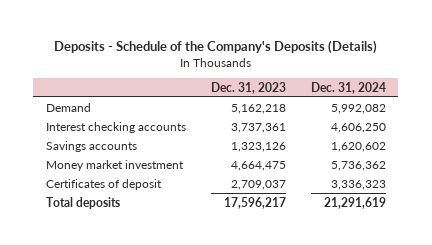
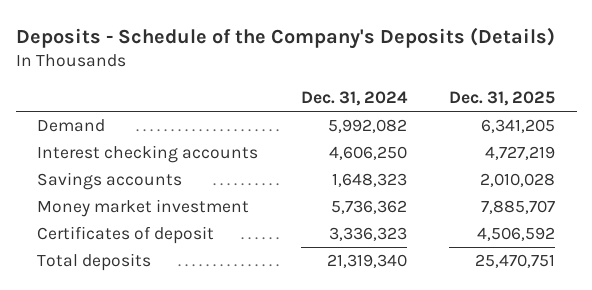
[210,81,286,94] Dec. 31, 2023 -> none
none -> [449,91,556,107] Dec. 31, 2025
[330,141,386,152] 1,620,602 -> [331,173,407,188] 1,648,323
[323,196,386,209] 21,291,619 -> [326,254,407,269] 21,319,340

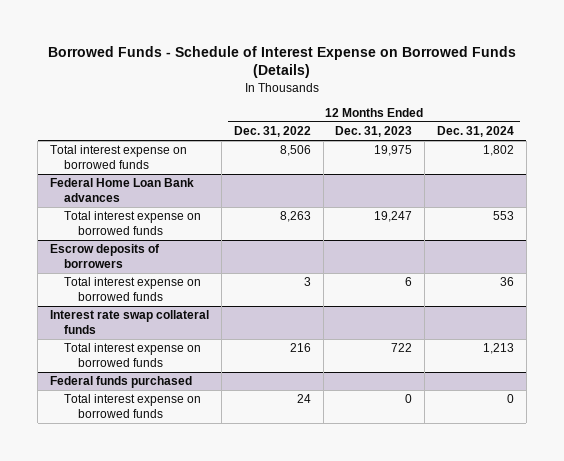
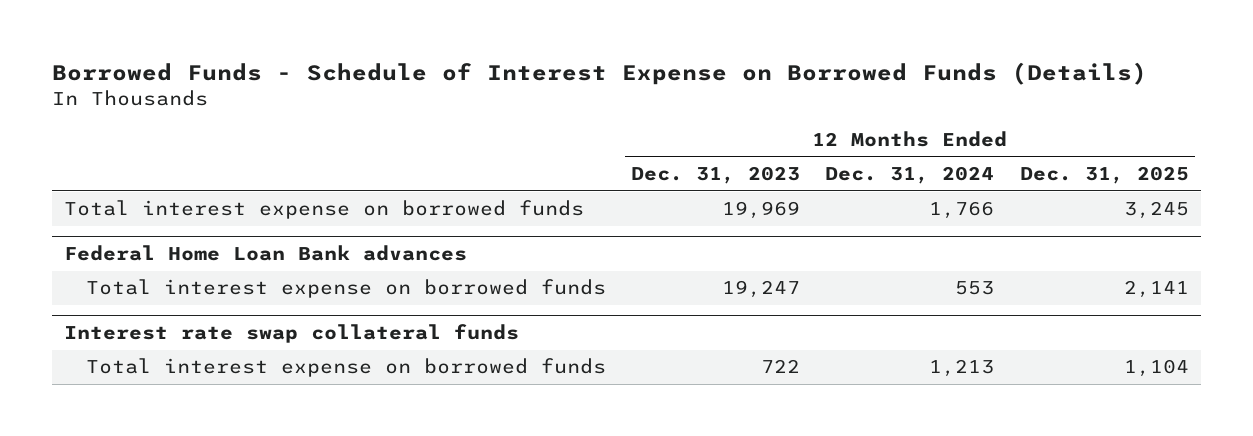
[233,126,311,138] Dec. 31, 2022 -> none
none -> [1019,166,1189,185] Dec. 31, 2025
[374,145,413,157] 19,975 -> [722,201,801,220] 19,969
[483,145,515,157] 1,802 -> [929,201,995,220] 1,766
[50,244,161,269] Escrow deposits of borrowers -> none
[63,277,201,302] Total interest expense on borrowed funds -> none
[50,376,193,389] Federal funds purchased -> none
[63,394,201,419] Total interest expense on borrowed funds -> none

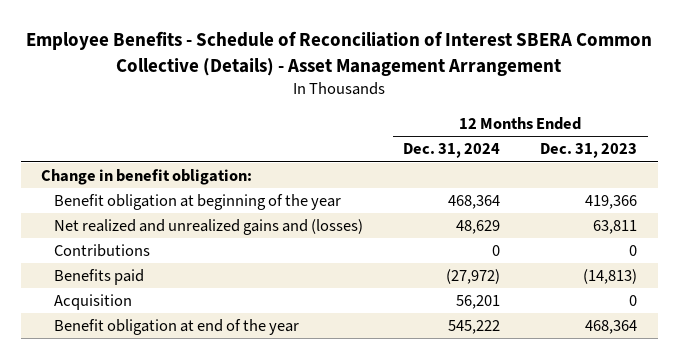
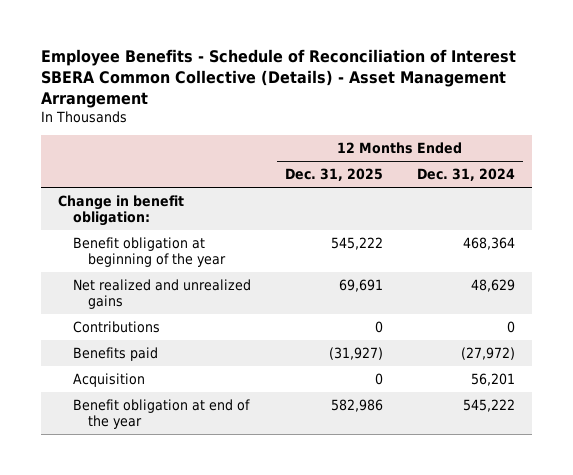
[540,143,638,159] Dec. 31, 2023 -> none
none -> [285,167,384,181] Dec. 31, 2025
[53,219,363,236] Net realized and unrealized gains and (losses) -> [73,278,252,310] Net realized and unrealized gains

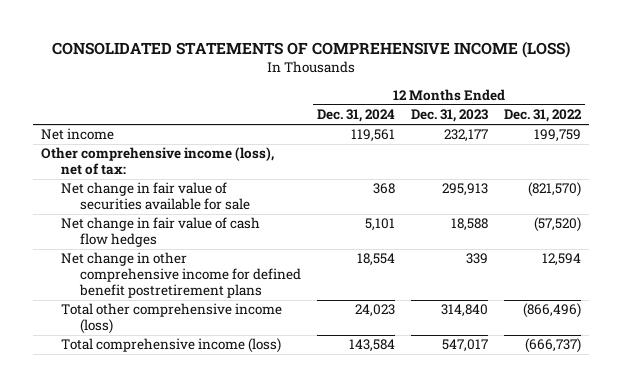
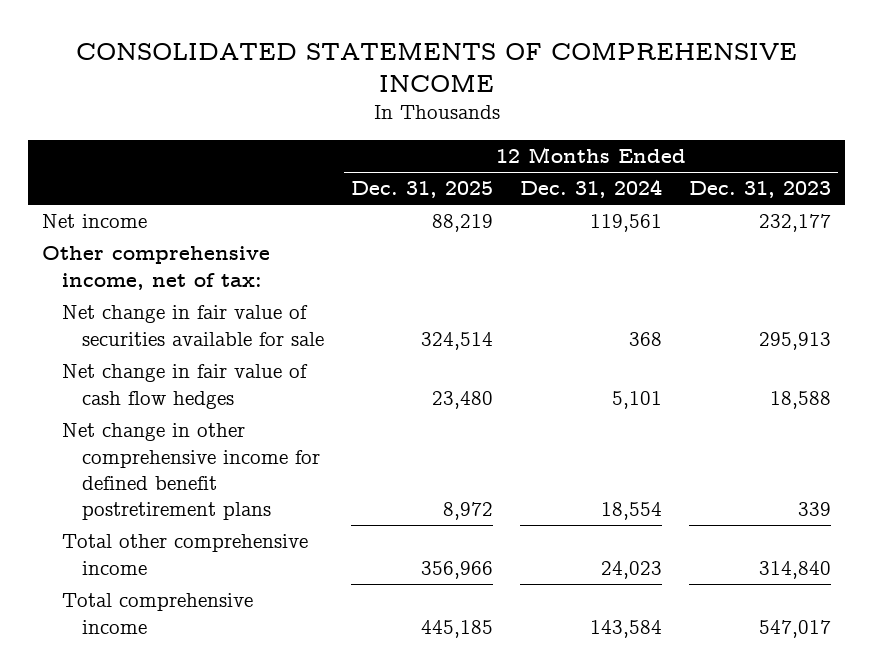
[52,41,571,59] CONSOLIDATED STATEMENTS OF COMPREHENSIVE INCOME (LOSS) -> [75,42,797,92] CONSOLIDATED STATEMENTS OF COMPREHENSIVE INCOME
[504,109,583,123] Dec. 31, 2022 -> none
none -> [350,181,493,199] Dec. 31, 2025
[41,147,275,176] Other comprehensive income (loss), net of tax: -> [42,246,271,290] Other comprehensive income, net of tax:
[60,303,282,335] Total other comprehensive income (loss) -> [61,534,308,575] Total other comprehensive income
[60,338,281,354] Total comprehensive income (loss) -> [61,593,253,634] Total comprehensive income

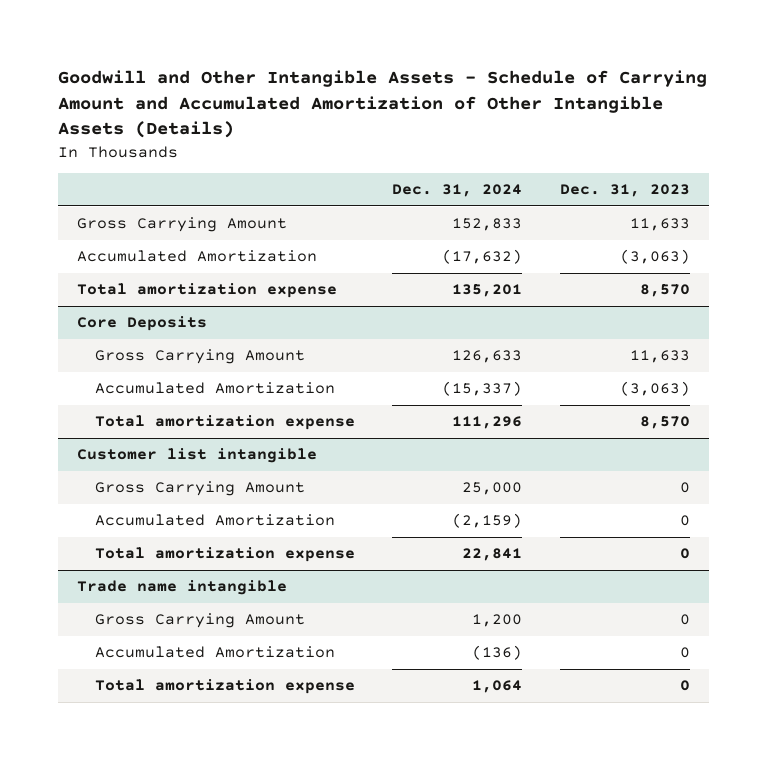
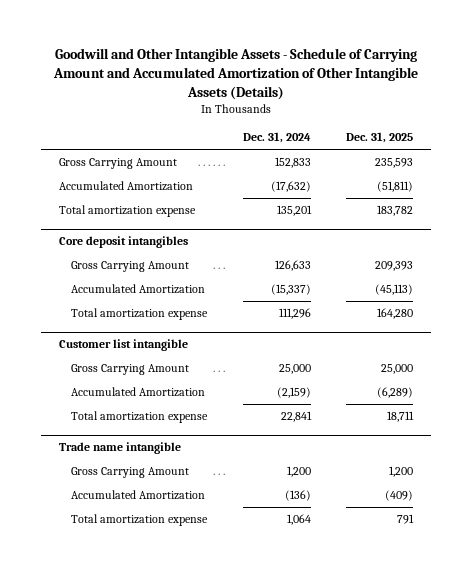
[560,184,691,198] Dec. 31, 2023 -> none
none -> [346,132,414,144] Dec. 31, 2025
[76,316,207,332] Core Deposits -> [58,236,188,249] Core deposit intangibles

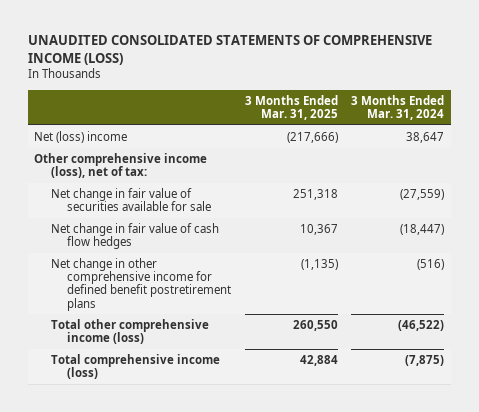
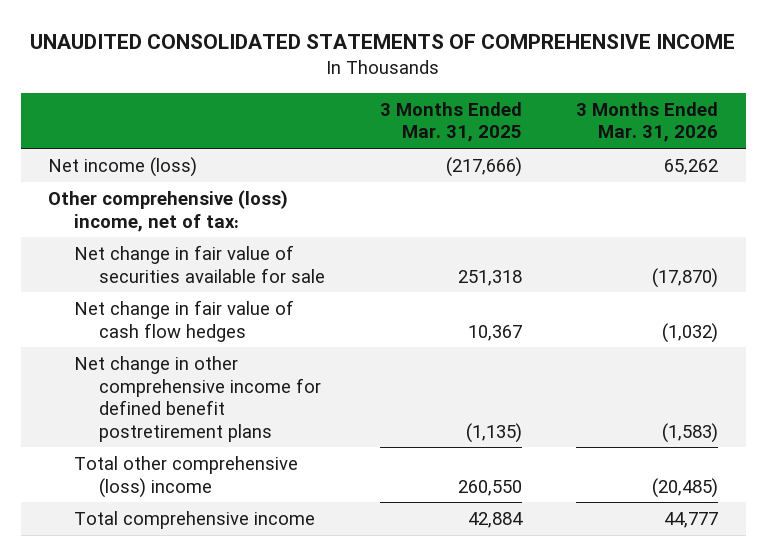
[27,35,432,66] UNAUDITED CONSOLIDATED STATEMENTS OF COMPREHENSIVE INCOME (LOSS) -> [30,34,736,50] UNAUDITED CONSOLIDATED STATEMENTS OF COMPREHENSIVE INCOME
[351,94,445,121] 3 Months Ended Mar. 31, 2024 -> none
none -> [576,101,719,143] 3 Months Ended Mar. 31, 2026
[34,130,128,143] Net (loss) income -> [48,157,198,178] Net income (loss)
[34,152,208,179] Other comprehensive income (loss), net of tax: -> [48,190,289,232] Other comprehensive (loss) income, net of tax:
[50,318,209,345] Total other comprehensive income (loss) -> [73,456,298,498] Total other comprehensive (loss) income
[50,353,220,380] Total comprehensive income (loss) -> [73,511,315,530] Total comprehensive income

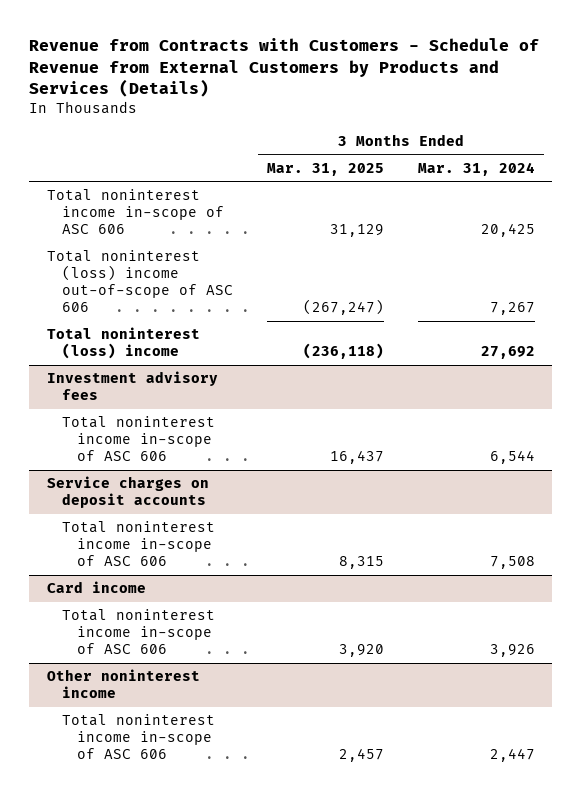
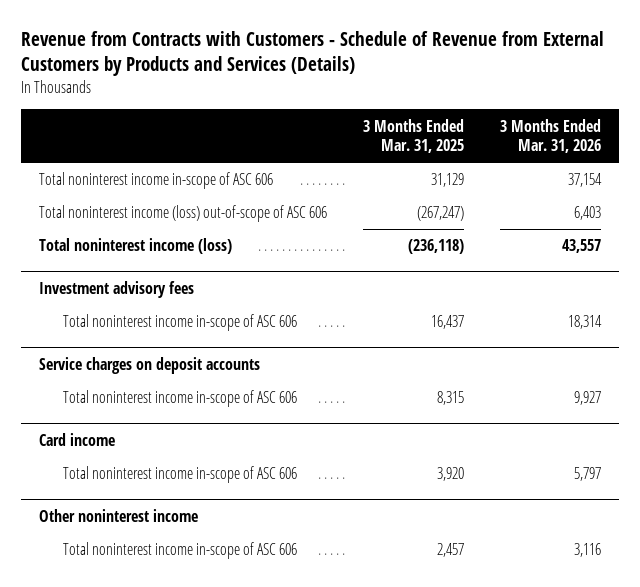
[418,161,536,176] Mar. 31, 2024 -> none
none -> [500,118,602,154] 3 Months Ended Mar. 31, 2026
[46,250,233,313] Total noninterest (loss) income out-of-scope of ASC 606 -> [39,205,328,223] Total noninterest income (loss) out-of-scope of ASC 606
[46,327,200,360] Total noninterest (loss) income -> [39,238,233,255] Total noninterest income (loss)

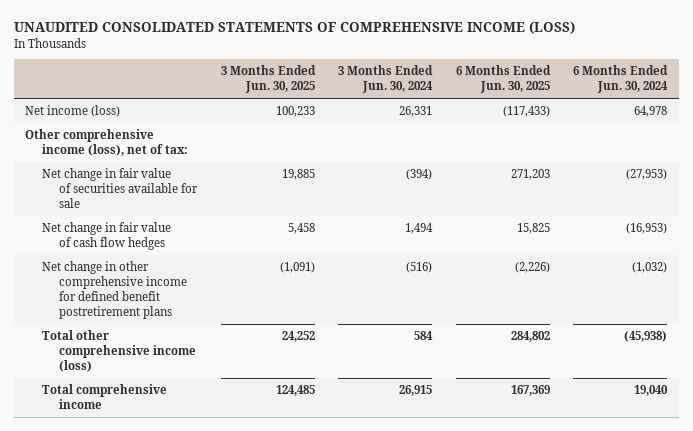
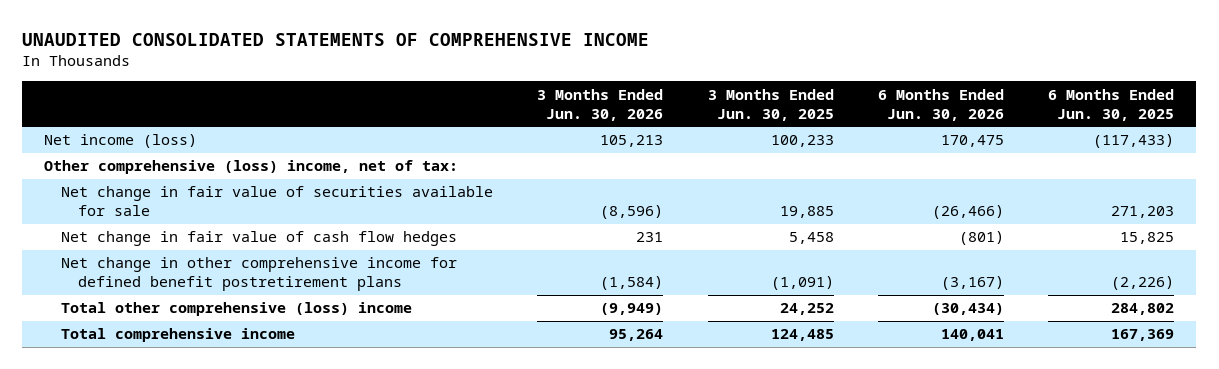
[13,20,575,34] UNAUDITED CONSOLIDATED STATEMENTS OF COMPREHENSIVE INCOME (LOSS) -> [22,32,650,46] UNAUDITED CONSOLIDATED STATEMENTS OF COMPREHENSIVE INCOME
[338,65,434,94] 3 Months Ended Jun. 30, 2024 -> none
[573,65,669,94] 6 Months Ended Jun. 30, 2024 -> none
none -> [537,88,664,121] 3 Months Ended Jun. 30, 2026
none -> [877,88,1004,121] 6 Months Ended Jun. 30, 2026
[25,129,189,157] Other comprehensive income (loss), net of tax: -> [44,160,459,175] Other comprehensive (loss) income, net of tax:
[42,330,197,372] Total other comprehensive income (loss) -> [61,302,413,317] Total other comprehensive (loss) income

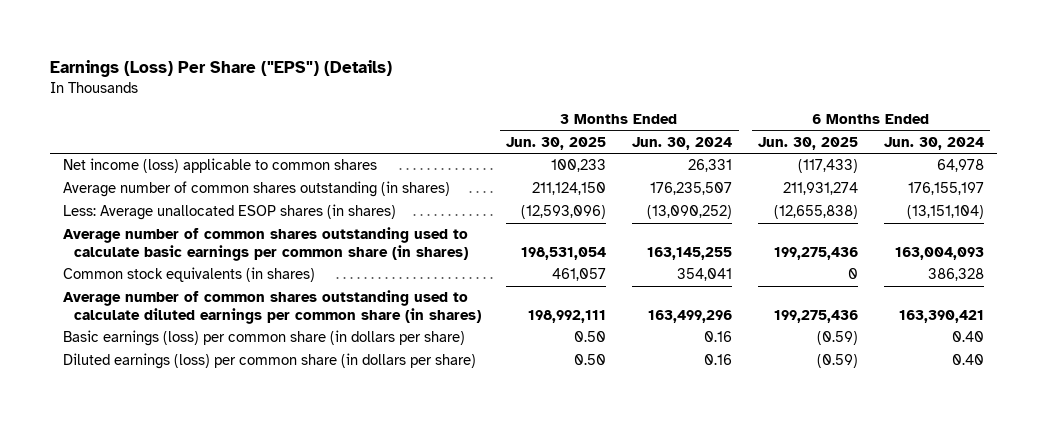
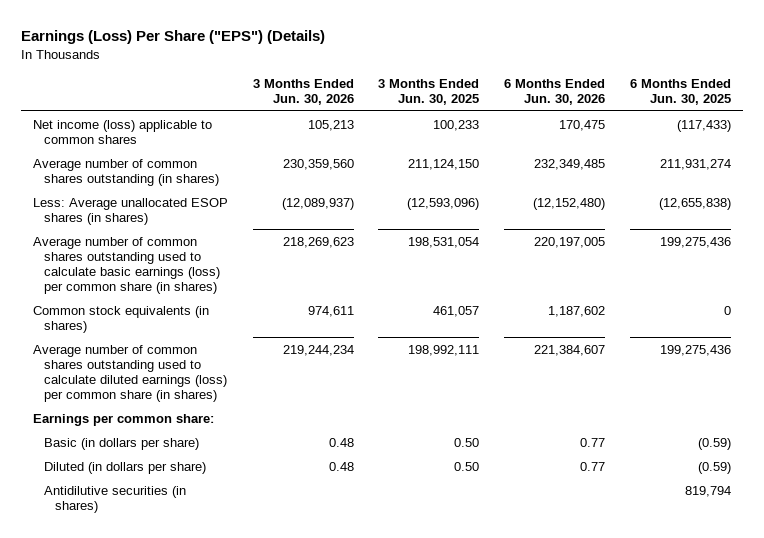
[632,136,733,150] Jun. 30, 2024 -> none
[883,136,984,150] Jun. 30, 2024 -> none
none -> [252,79,354,106] 3 Months Ended Jun. 30, 2026
none -> [503,79,605,106] 6 Months Ended Jun. 30, 2026
[62,227,468,261] Average number of common shares outstanding used to calculate basic earnings per common share (in shares) -> [33,236,220,294] Average number of common shares outstanding used to calculate basic earnings (loss) per common share (in shares)
[62,290,481,324] Average number of common shares outstanding used to calculate diluted earnings per common share (in shares) -> [33,344,227,402] Average number of common shares outstanding used to calculate diluted earnings (loss) per common share (in shares)
none -> [33,413,215,426] Earnings per common share:
[62,330,465,347] Basic earnings (loss) per common share (in dollars per share) -> [43,437,199,450] Basic (in dollars per share)
[62,353,476,370] Diluted earnings (loss) per common share (in dollars per share) -> [43,461,206,474] Diluted (in dollars per share)
none -> [43,485,186,513] Antidilutive securities (in shares)

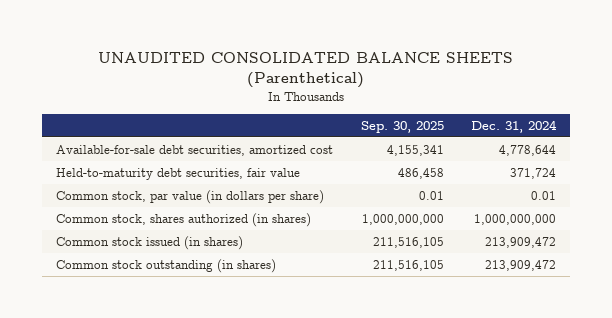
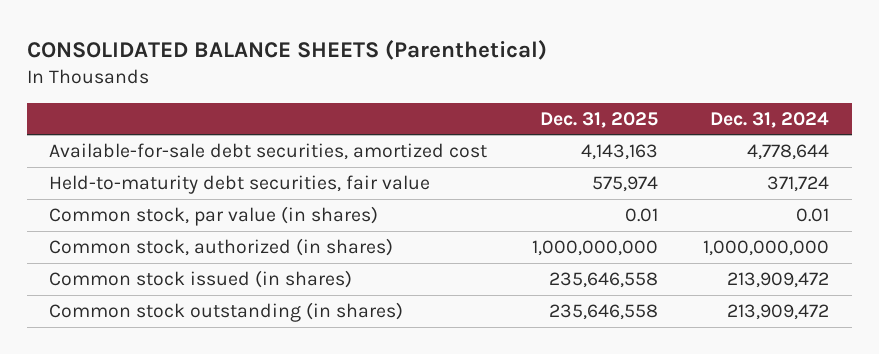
[98,51,514,88] UNAUDITED CONSOLIDATED BALANCE SHEETS (Parenthetical) -> [27,40,548,61] CONSOLIDATED BALANCE SHEETS (Parenthetical)
[360,120,444,133] Sep. 30, 2025 -> none
none -> [540,111,659,128] Dec. 31, 2025
[56,190,325,205] Common stock, par value (in dollars per share) -> [49,205,379,226] Common stock, par value (in shares)
[56,213,312,228] Common stock, shares authorized (in shares) -> [49,237,394,256] Common stock, authorized (in shares)

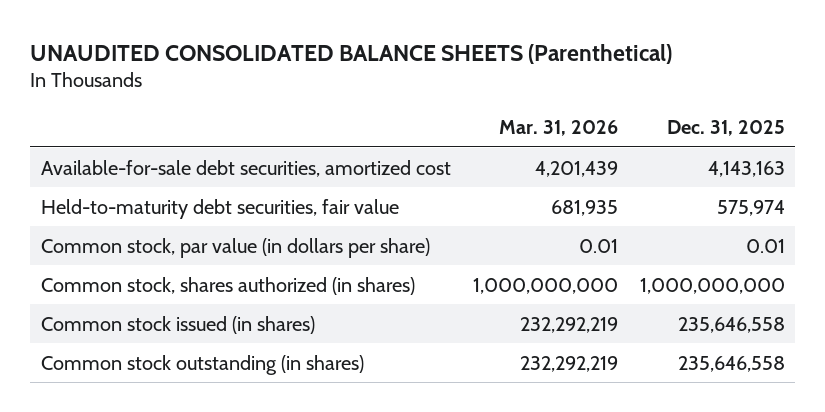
[27,40,548,61] CONSOLIDATED BALANCE SHEETS (Parenthetical) -> [29,43,672,64] UNAUDITED CONSOLIDATED BALANCE SHEETS (Parenthetical)
[710,111,830,128] Dec. 31, 2024 -> none
none -> [498,119,618,136] Mar. 31, 2026
[49,205,379,226] Common stock, par value (in shares) -> [40,237,430,258] Common stock, par value (in dollars per share)
[49,237,394,256] Common stock, authorized (in shares) -> [40,276,415,295] Common stock, shares authorized (in shares)

